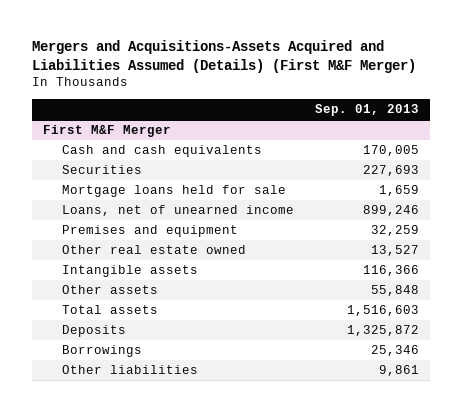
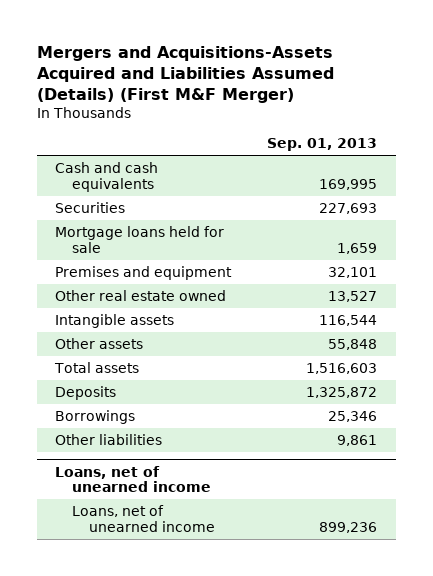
[42,125,171,138] First M&F Merger -> none
[363,145,420,157] 170,005 -> [319,178,378,190] 169,995
[61,205,294,217] Loans, net of unearned income -> none
[371,225,420,237] 32,259 -> [328,266,378,278] 32,101
[363,265,420,277] 116,366 -> [319,314,378,326] 116,544
none -> [55,465,212,493] Loans, net of unearned income
none -> [72,504,215,532] Loans, net of unearned income

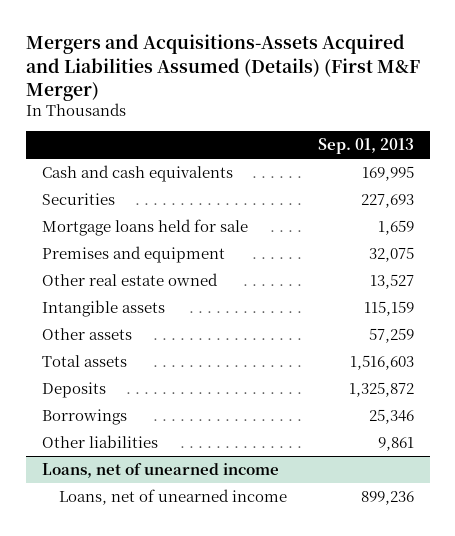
[328,266,378,278] 32,101 -> [368,247,414,263] 32,075
[319,314,378,326] 116,544 -> [363,301,414,317] 115,159
[328,338,378,350] 55,848 -> [368,328,414,344] 57,259

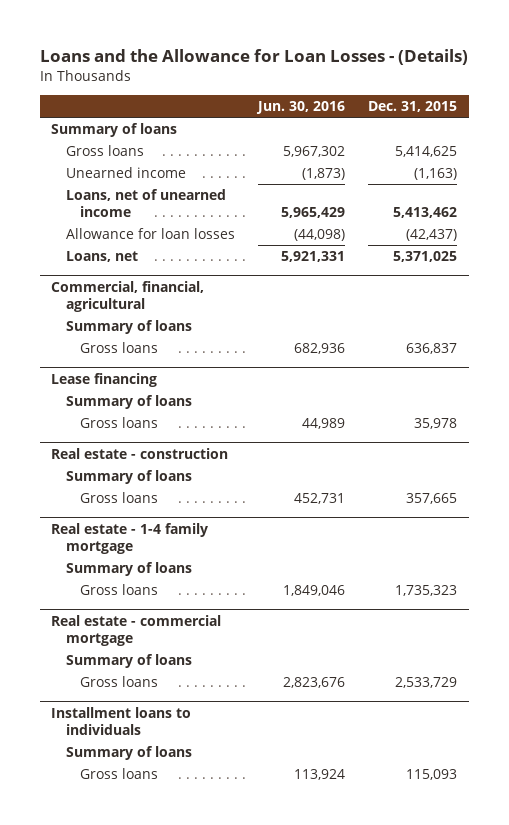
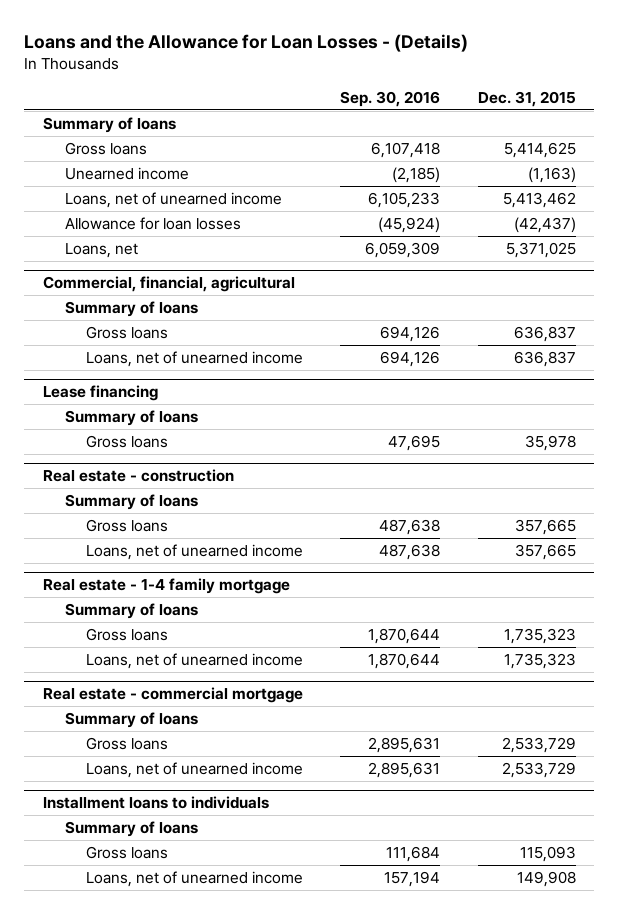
[256,101,346,115] Jun. 30, 2016 -> none
none -> [340,90,441,107] Sep. 30, 2016
none -> [86,350,304,367] Loans, net of unearned income
none -> [86,543,304,560] Loans, net of unearned income
none -> [86,652,304,669] Loans, net of unearned income
none -> [86,761,304,778] Loans, net of unearned income
none -> [86,870,304,887] Loans, net of unearned income

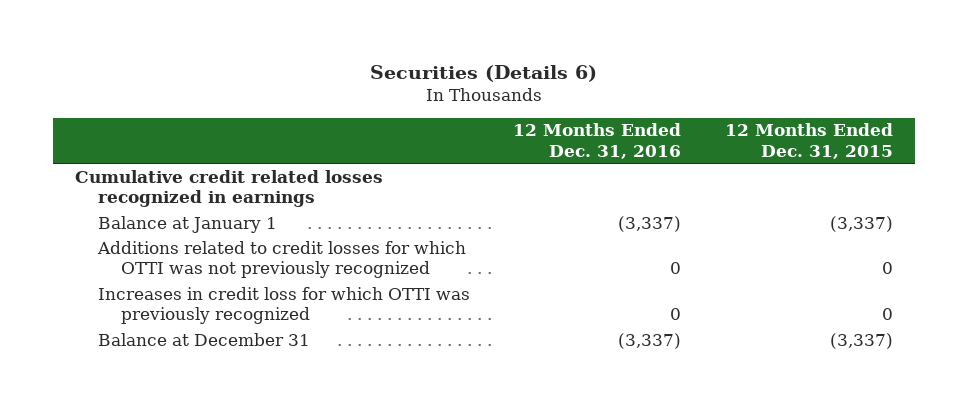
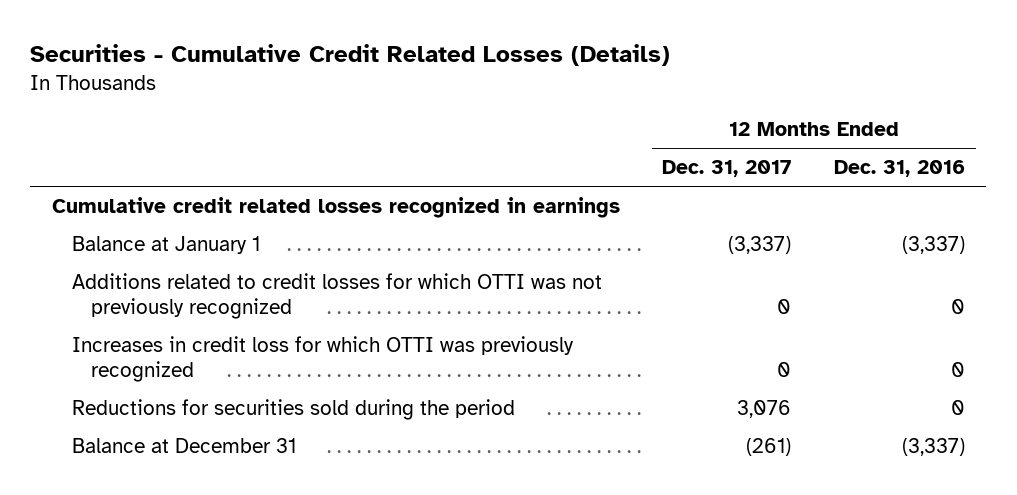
[369,64,597,82] Securities (Details 6) -> [30,44,671,67] Securities - Cumulative Credit Related Losses (Details)
[725,123,894,160] 12 Months Ended Dec. 31, 2015 -> none
none -> [662,160,792,178] Dec. 31, 2017
none -> [71,399,515,421] Reductions for securities sold during the period

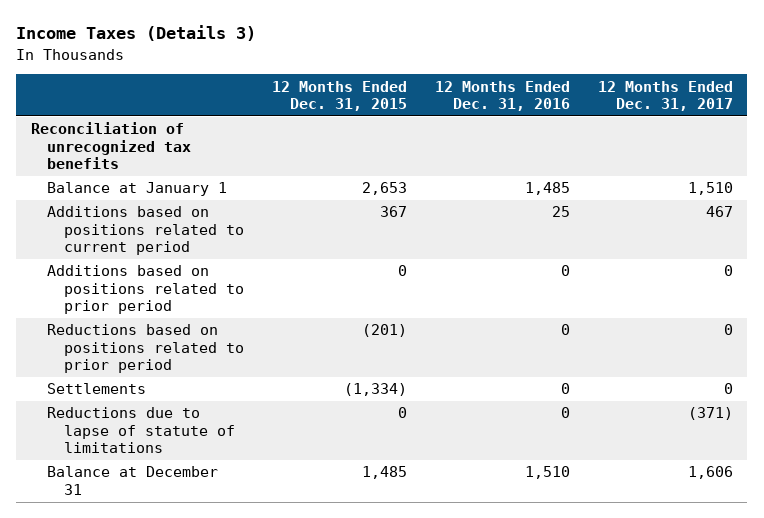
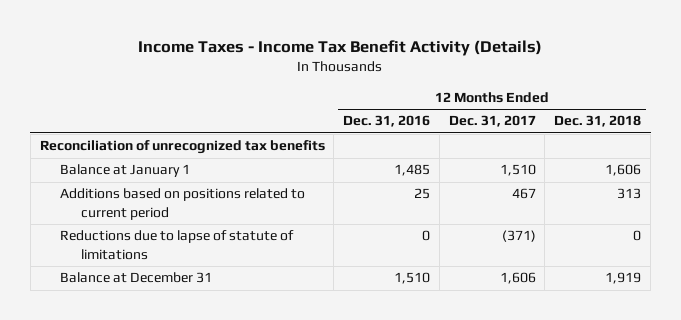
[16,25,257,42] Income Taxes (Details 3) -> [138,40,543,57] Income Taxes - Income Tax Benefit Activity (Details)
[271,80,407,112] 12 Months Ended Dec. 31, 2015 -> none
none -> [554,115,642,128] Dec. 31, 2018
[47,265,244,315] Additions based on positions related to prior period -> none
[47,324,244,374] Reductions based on positions related to prior period -> none
[47,383,147,395] Settlements -> none

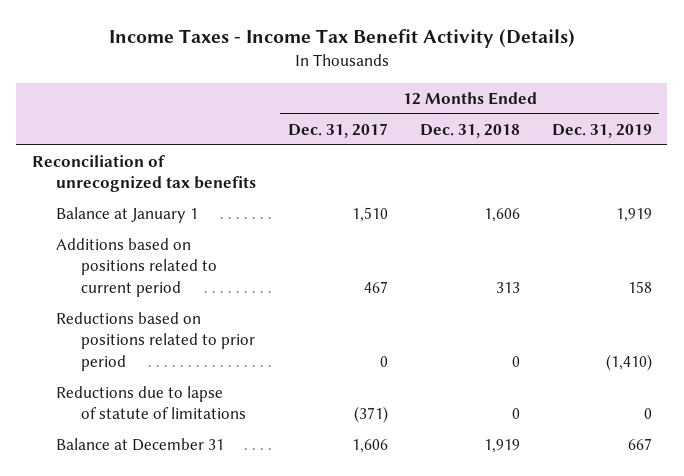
[343,115,431,128] Dec. 31, 2016 -> none
none -> [551,123,652,138] Dec. 31, 2019
none -> [56,312,255,371] Reductions based on positions related to prior period

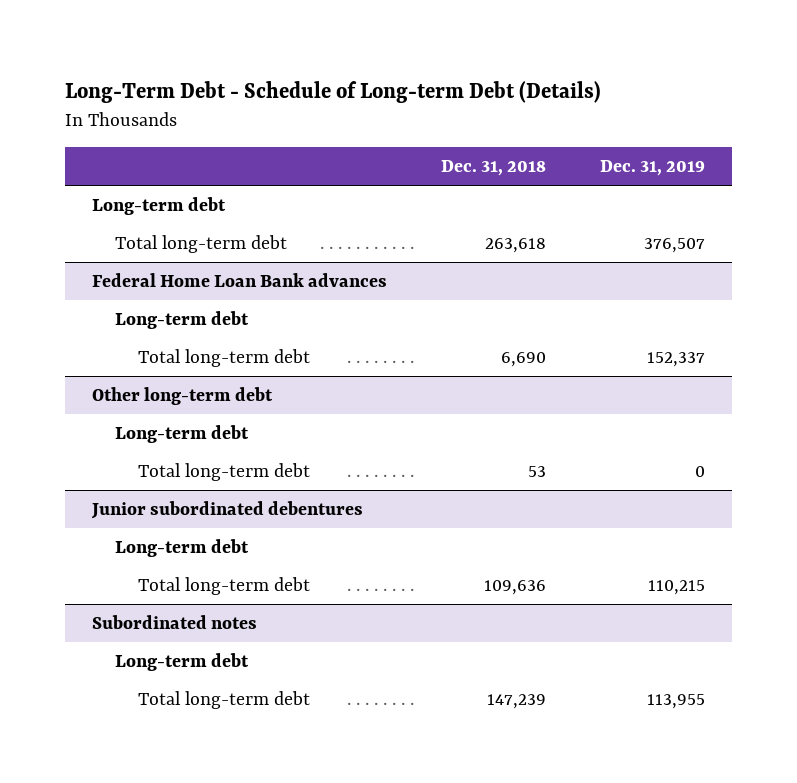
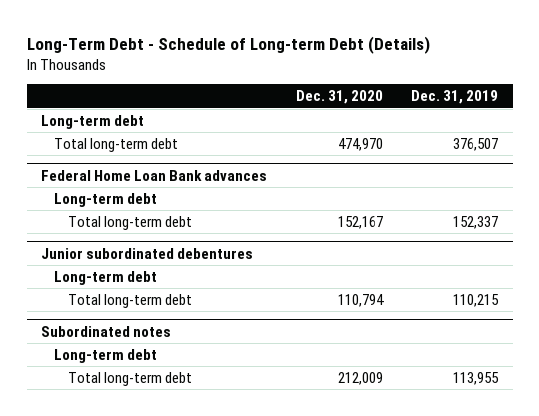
[441,160,547,177] Dec. 31, 2018 -> none
none -> [295,90,383,105] Dec. 31, 2020
[92,386,274,405] Other long-term debt -> none
[114,424,249,443] Long-term debt -> none
[137,462,310,481] Total long-term debt -> none

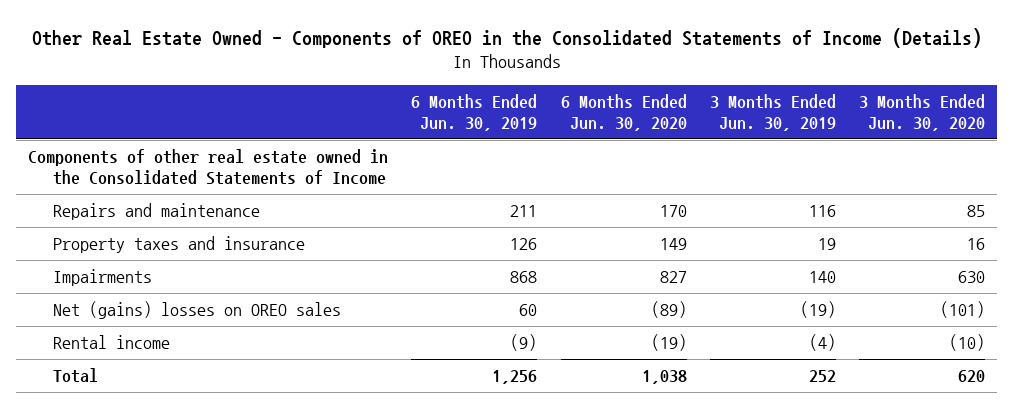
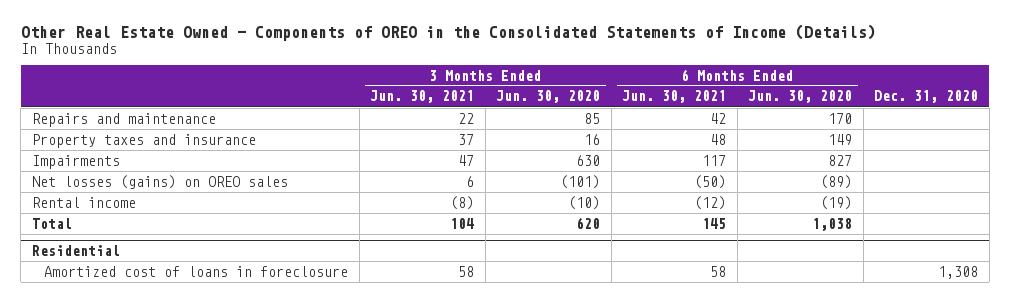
[411,93,538,131] 6 Months Ended Jun. 30, 2019 -> none
[710,93,837,131] 3 Months Ended Jun. 30, 2019 -> none
none -> [370,90,475,104] Jun. 30, 2021
none -> [622,90,727,104] Jun. 30, 2021
none -> [874,90,979,104] Dec. 31, 2020
[28,149,389,186] Components of other real estate owned in the Consolidated Statements of Income -> none
[52,301,341,320] Net (gains) losses on OREO sales -> [31,174,288,189] Net losses (gains) on OREO sales
none -> [31,245,120,257] Residential
none -> [44,265,349,277] Amortized cost of loans in foreclosure

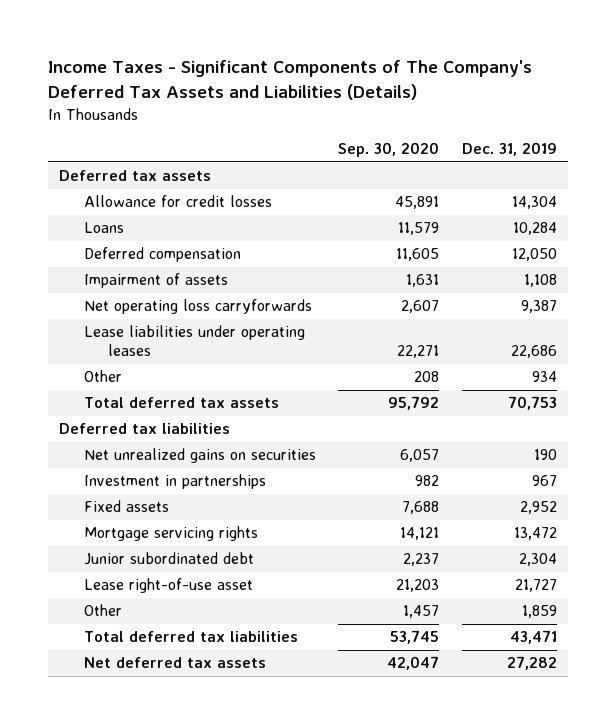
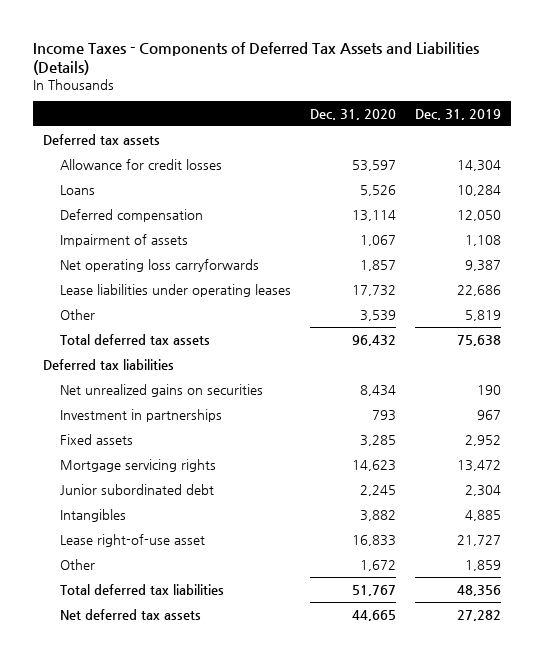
[48,60,533,100] Income Taxes - Significant Components of The Company's Deferred Tax Assets and Liabilities (Details) -> [33,41,480,76] Income Taxes - Components of Deferred Tax Assets and Liabilities (Details)
[338,142,440,158] Sep. 30, 2020 -> none
none -> [310,109,397,121] Dec. 31, 2020
[531,371,557,383] 934 -> [465,309,502,321] 5,819
[507,396,557,411] 70,753 -> [457,334,502,346] 75,638
none -> [60,508,127,522] Intangibles
[509,630,557,645] 43,471 -> [457,584,502,596] 48,356

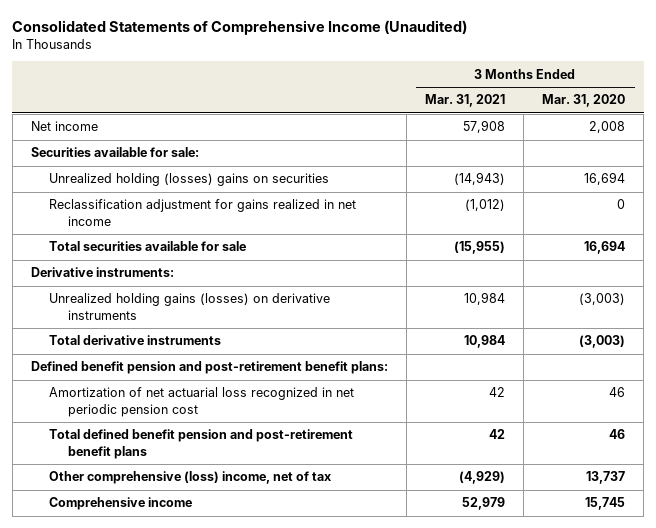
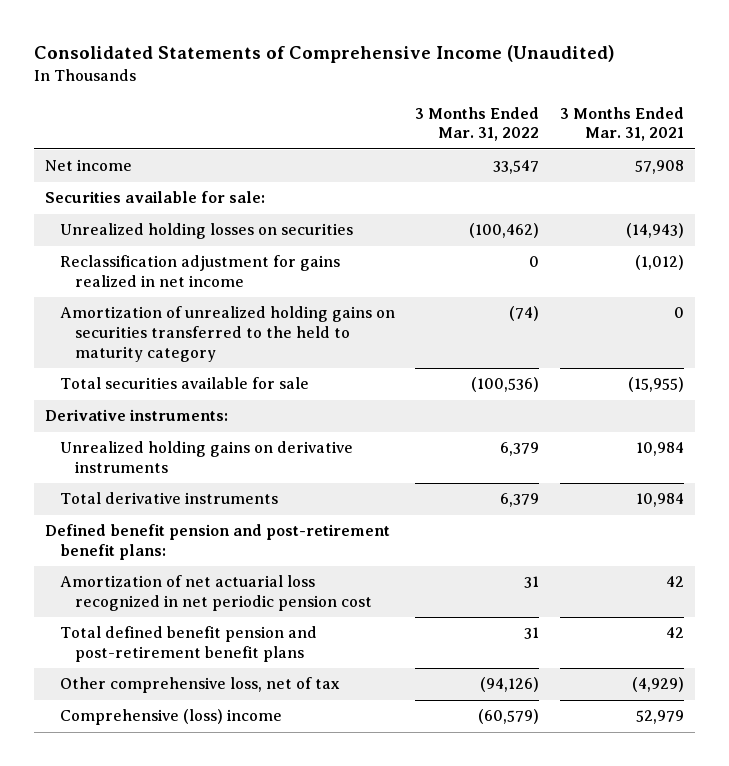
[542,94,626,108] Mar. 31, 2020 -> none
none -> [415,106,540,142] 3 Months Ended Mar. 31, 2022
[49,173,330,187] Unrealized holding (losses) gains on securities -> [59,223,353,240] Unrealized holding losses on securities
none -> [59,306,395,362] Amortization of unrealized holding gains on securities transferred to the held to maturity category
[49,293,331,320] Unrealized holding gains (losses) on derivative instruments -> [59,441,353,474] Unrealized holding gains on derivative instruments
[49,471,332,485] Other comprehensive (loss) income, net of tax -> [59,677,340,694] Other comprehensive loss, net of tax
[49,497,193,511] Comprehensive income -> [59,709,282,726] Comprehensive (loss) income

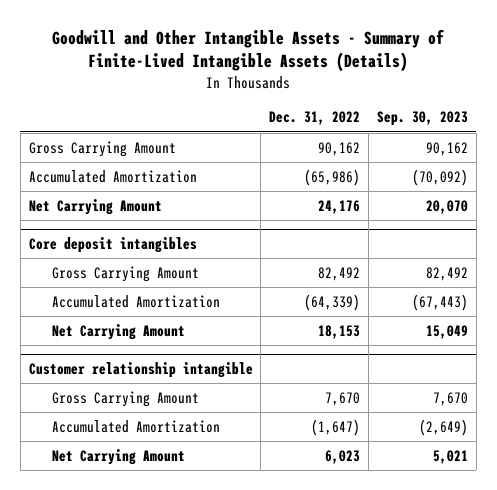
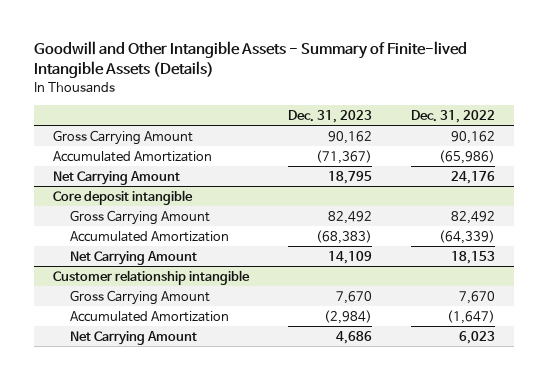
[52,28,445,73] Goodwill and Other Intangible Assets - Summary of Finite-Lived Intangible Assets (Details) -> [33,41,467,79] Goodwill and Other Intangible Assets - Summary of Finite-lived Intangible Assets (Details)
[377,111,469,127] Sep. 30, 2023 -> none
none -> [288,109,373,123] Dec. 31, 2023
[28,237,197,254] Core deposit intangibles -> [53,189,194,205] Core deposit intangible

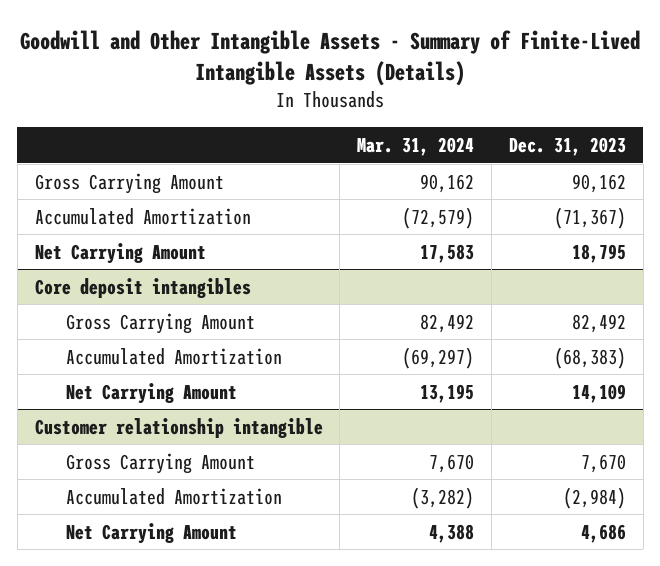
[33,41,467,79] Goodwill and Other Intangible Assets - Summary of Finite-lived Intangible Assets (Details) -> [20,29,641,86] Goodwill and Other Intangible Assets - Summary of Finite-Lived Intangible Assets (Details)
[410,109,495,123] Dec. 31, 2022 -> none
none -> [357,137,475,157] Mar. 31, 2024
[53,189,194,205] Core deposit intangible -> [34,277,251,298] Core deposit intangibles

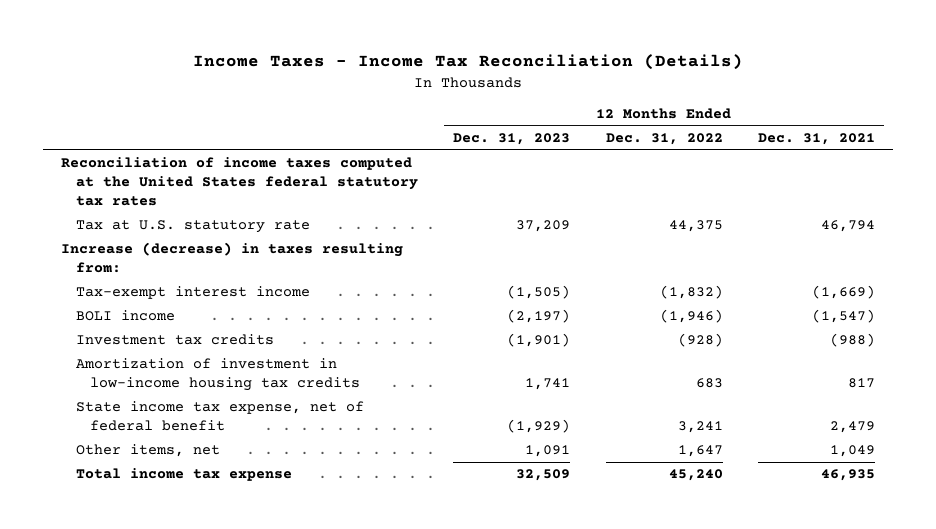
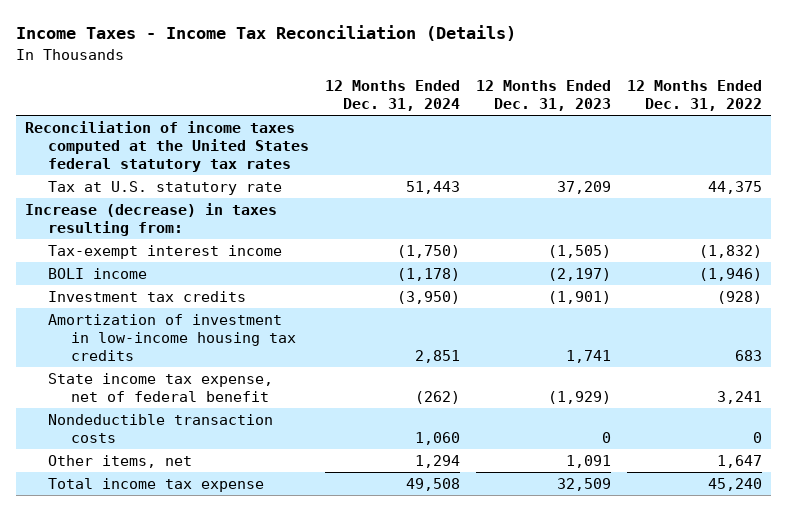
[758,133,876,146] Dec. 31, 2021 -> none
none -> [324,80,460,112] 12 Months Ended Dec. 31, 2024
none -> [47,413,273,443] Nondeductible transaction costs

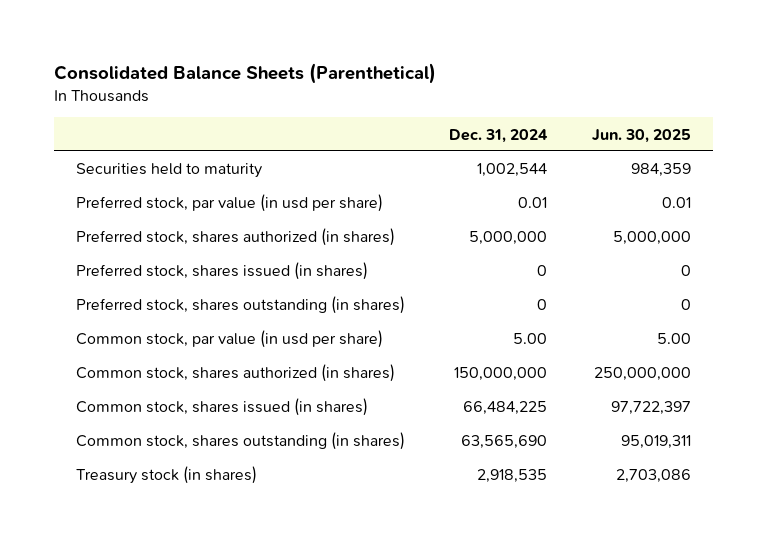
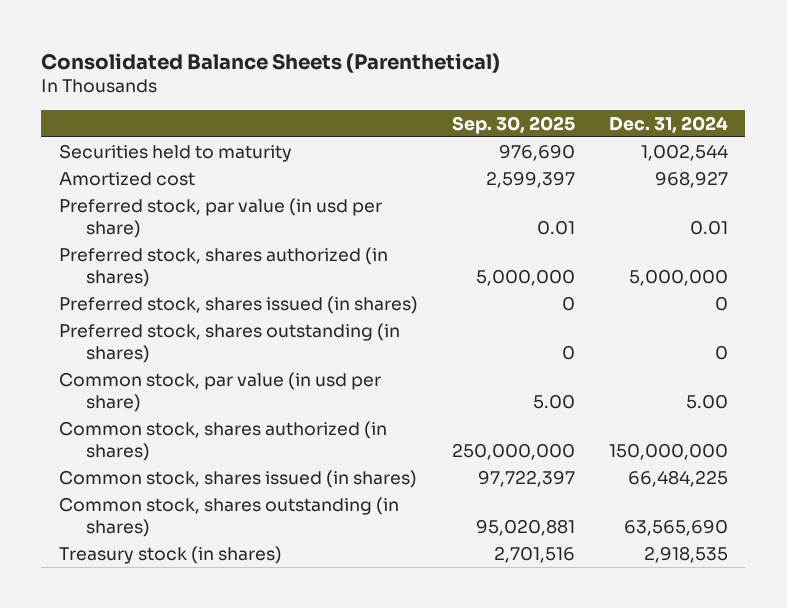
[591,128,691,143] Jun. 30, 2025 -> none
none -> [451,115,575,134] Sep. 30, 2025
none -> [58,171,195,186] Amortized cost

